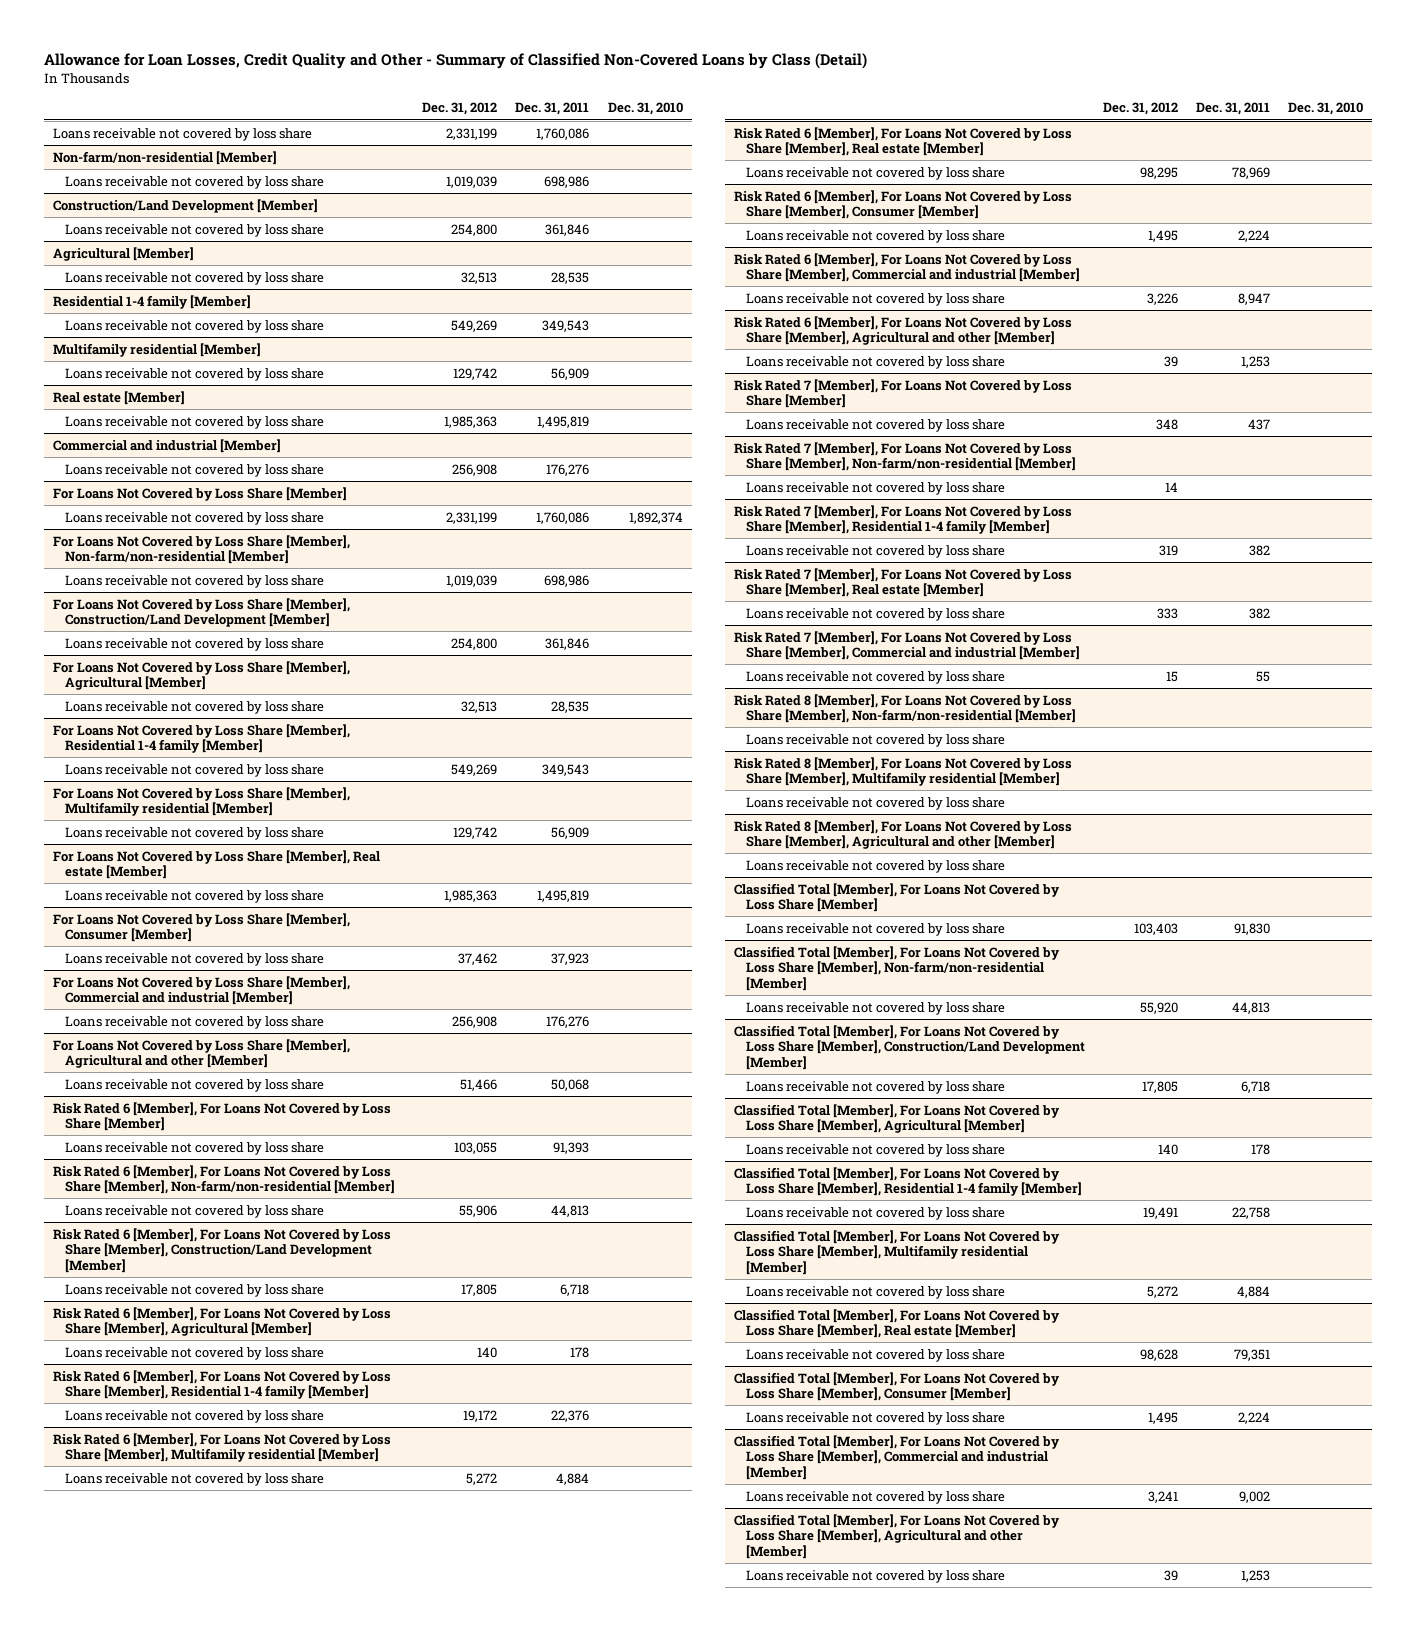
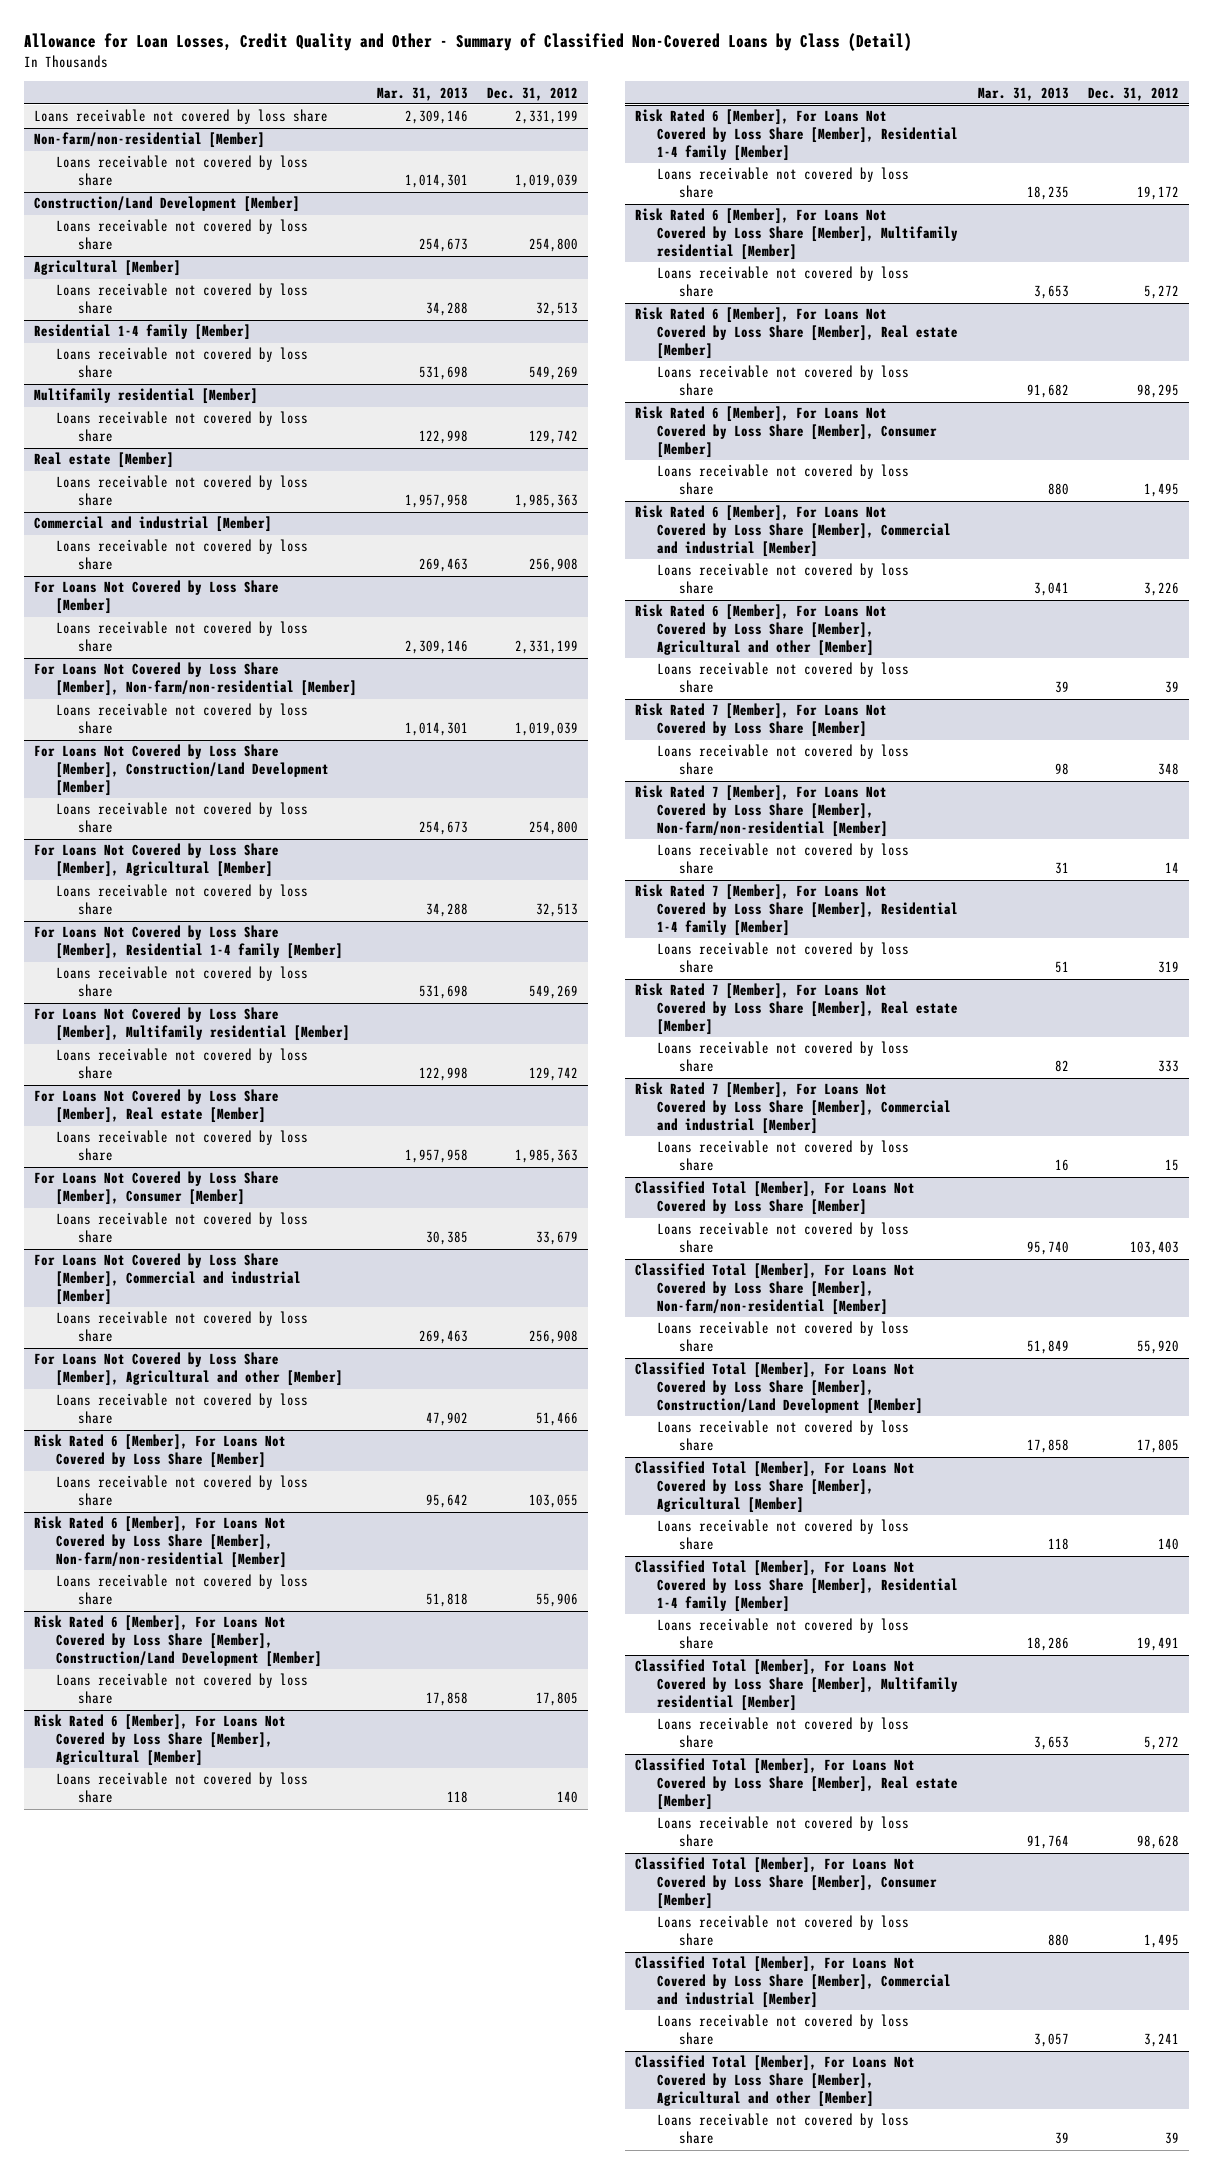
[515,102,590,116] Dec. 31, 2011 -> none
[607,102,683,116] Dec. 31, 2010 -> none
none -> [376,86,468,101] Mar. 31, 2013
[458,952,498,965] 37,462 -> [536,1231,579,1246] 33,679
[733,693,1076,724] Risk Rated 8 [Member], For Loans Not Covered by Loss Share [Member], Non-farm/non-residential [Member] -> none
[745,733,1005,747] Loans receivable not covered by loss share -> none
[733,756,1072,787] Risk Rated 8 [Member], For Loans Not Covered by Loss Share [Member], Multifamily residential [Member] -> none
[745,796,1005,810] Loans receivable not covered by loss share -> none
[733,819,1072,850] Risk Rated 8 [Member], For Loans Not Covered by Loss Share [Member], Agricultural and other [Member] -> none
[745,859,1005,873] Loans receivable not covered by loss share -> none

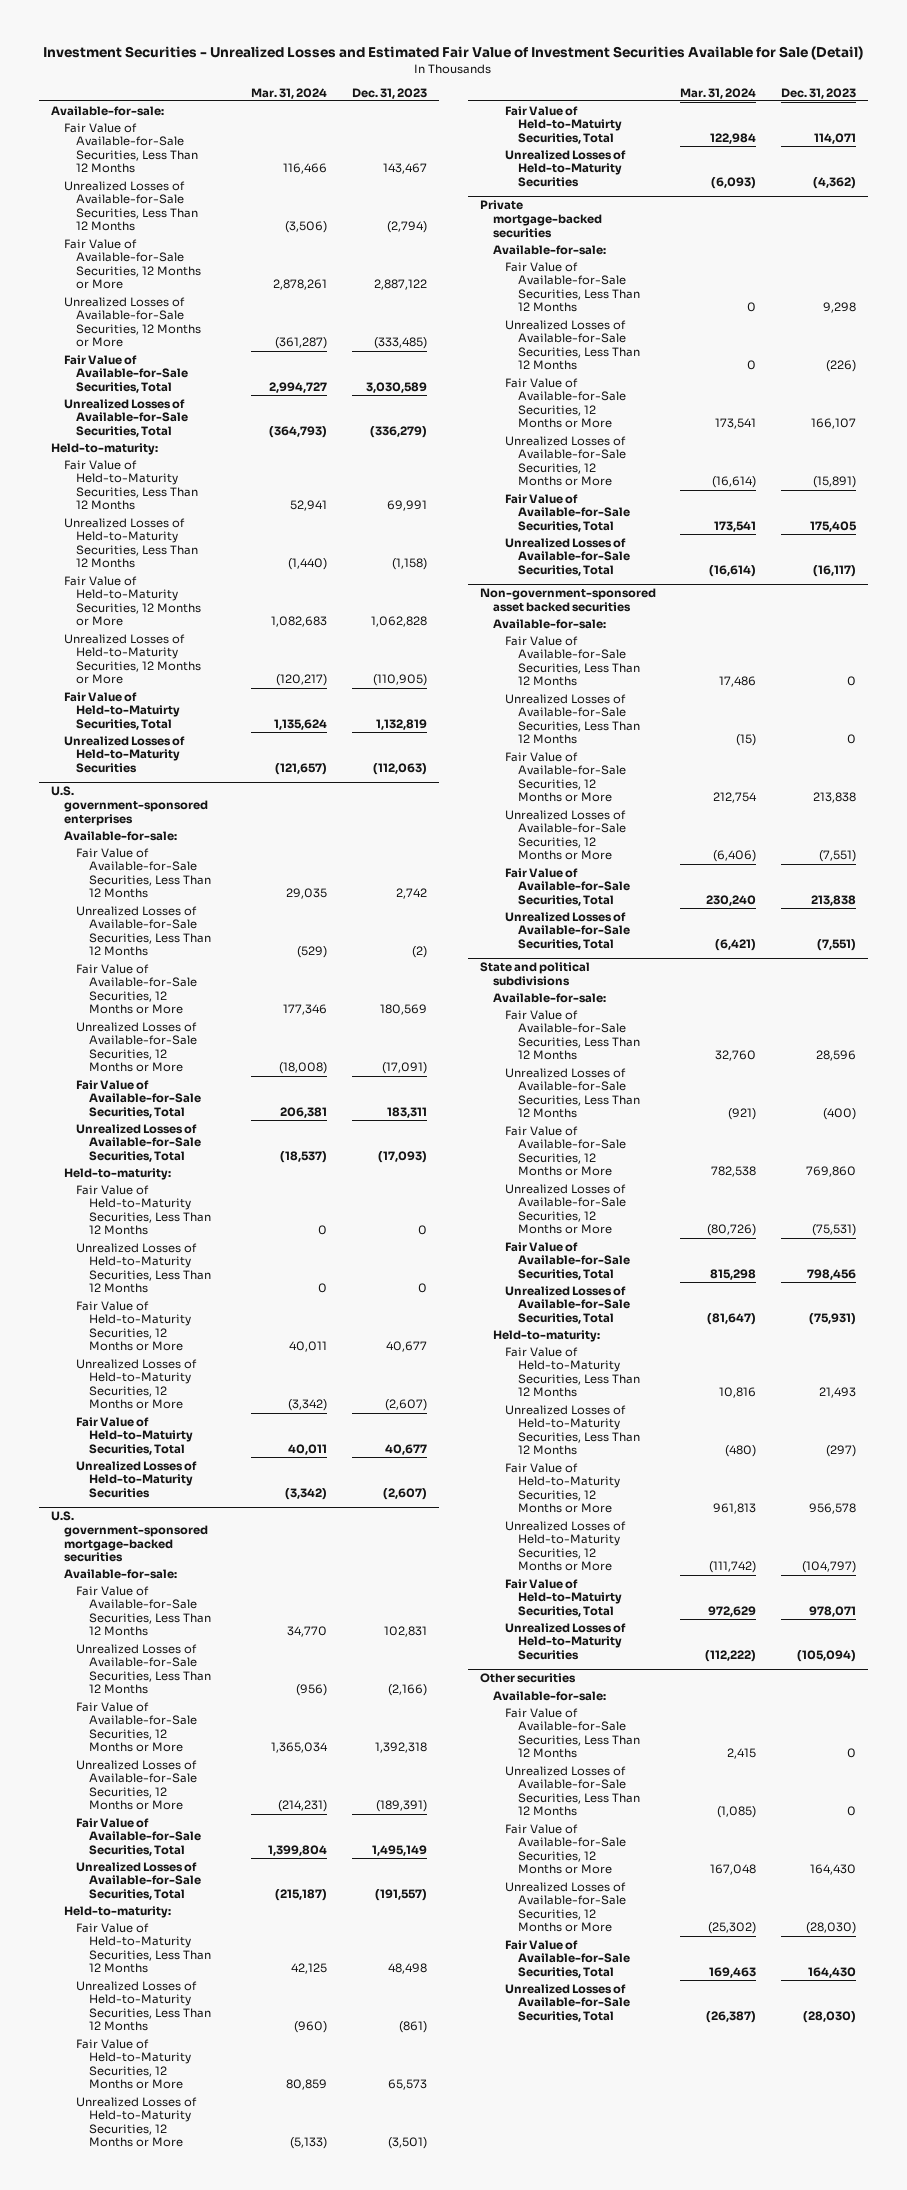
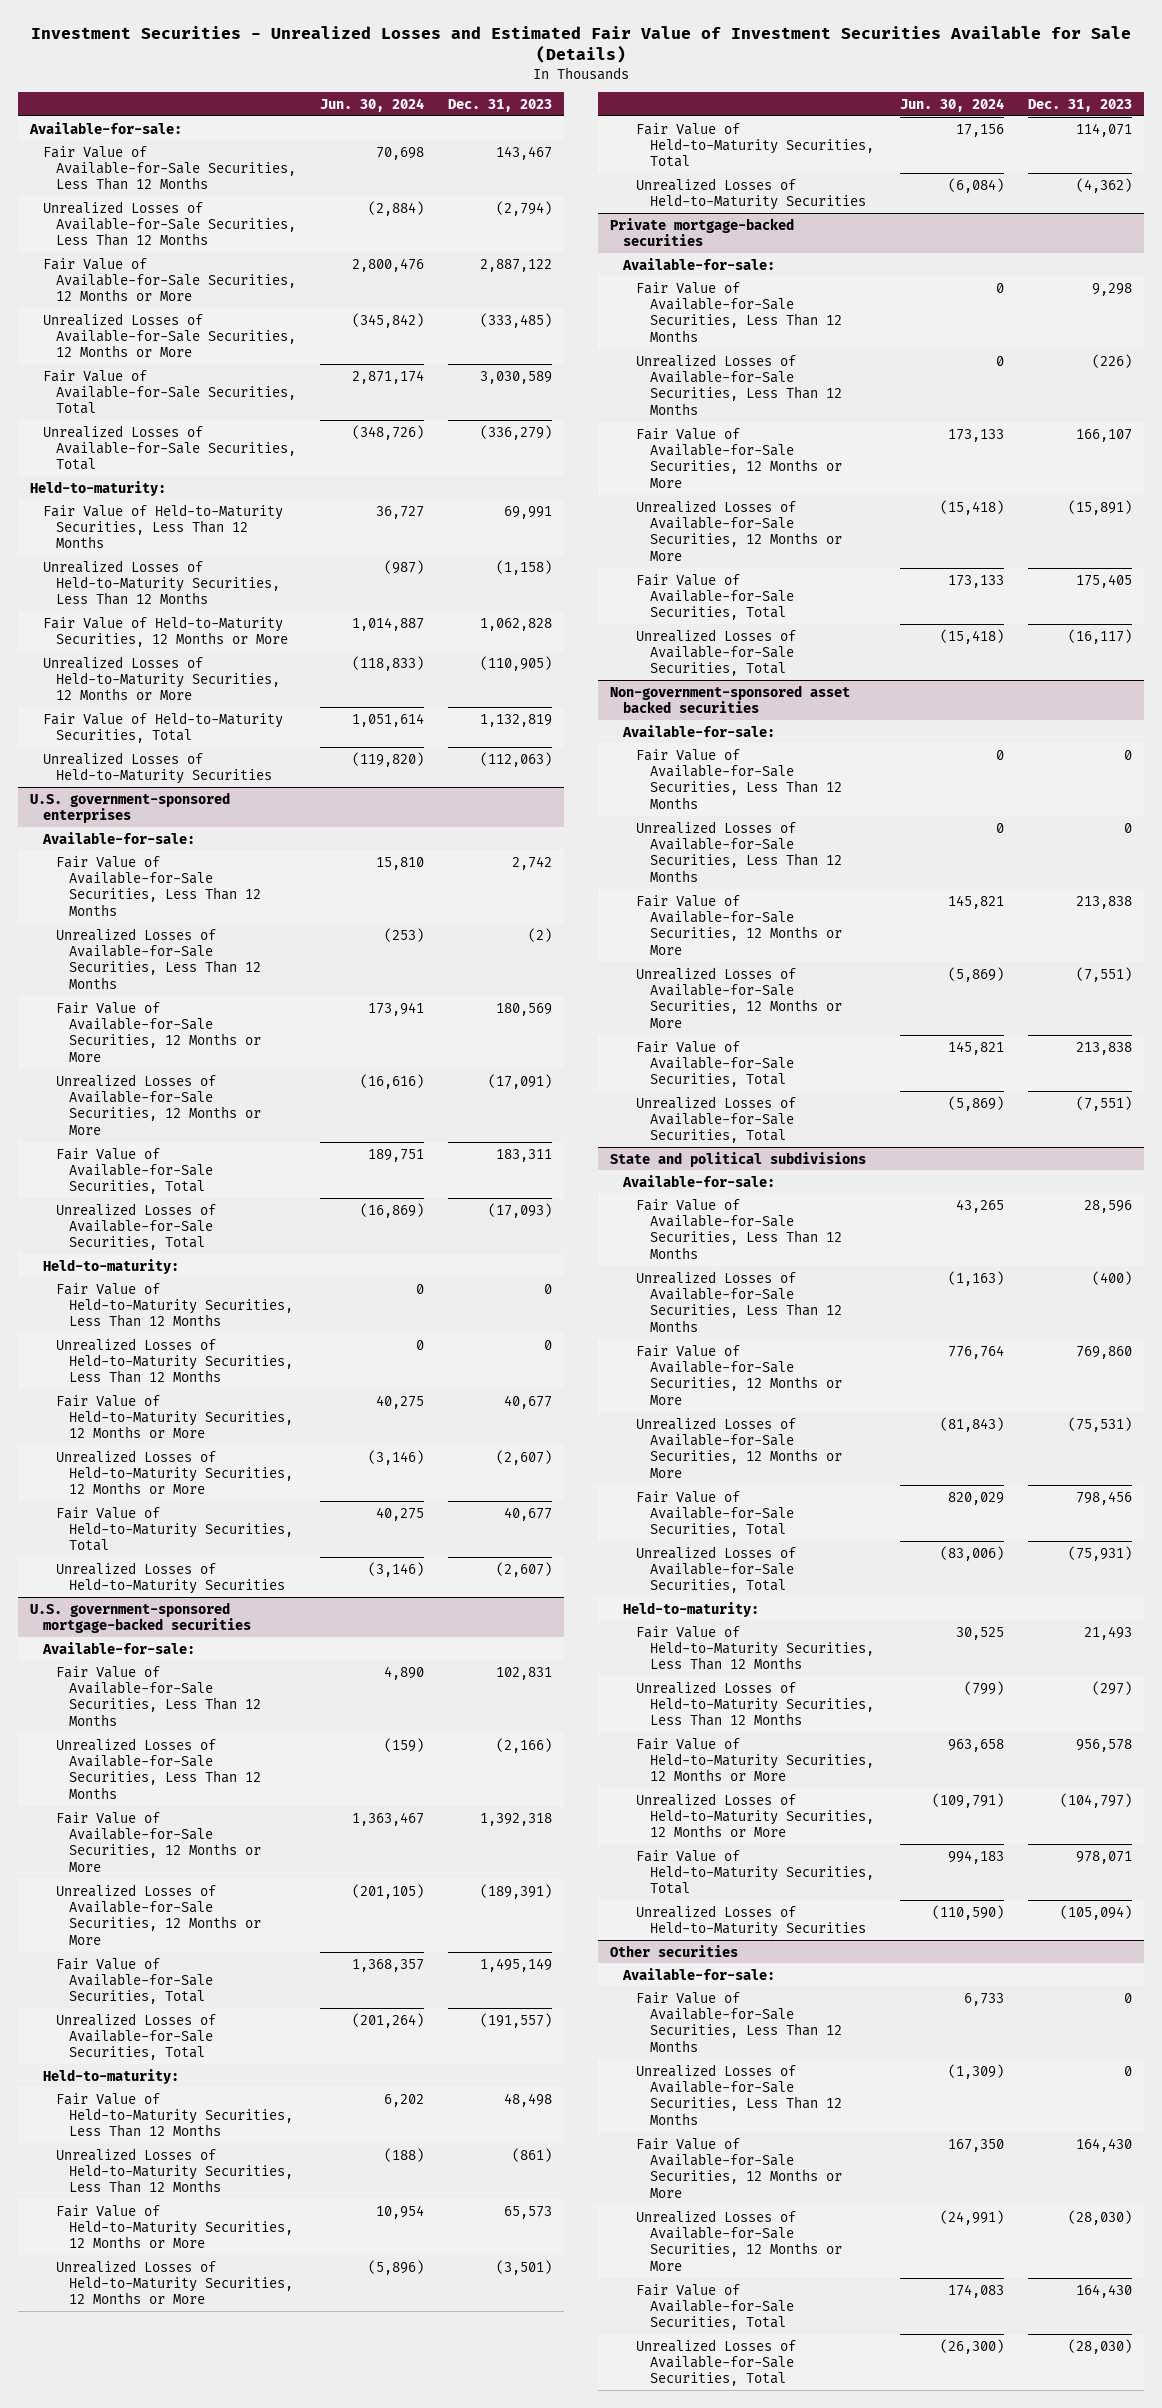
[43,45,864,60] Investment Securities - Unrealized Losses and Estimated Fair Value of Investment Securities Available for Sale (Detail) -> [30,25,1131,64] Investment Securities - Unrealized Losses and Estimated Fair Value of Investment Securities Available for Sale (Details)
[251,87,328,99] Mar. 31, 2024 -> none
none -> [319,97,424,112] Jun. 30, 2024
[63,691,181,730] Fair Value of Held-to-Matuirty Securities, Total -> [42,711,283,743] Fair Value of Held-to-Maturity Securities, Total
[76,1416,193,1455] Fair Value of Held-to-Matuirty Securities, Total -> [55,1506,294,1552] Fair Value of Held-to-Maturity Securities, Total
[505,105,623,144] Fair Value of Held-to-Matuirty Securities, Total -> [636,122,874,168] Fair Value of Held-to-Maturity Securities, Total
[505,1578,623,1617] Fair Value of Held-to-Matuirty Securities, Total -> [636,1849,874,1895] Fair Value of Held-to-Maturity Securities, Total

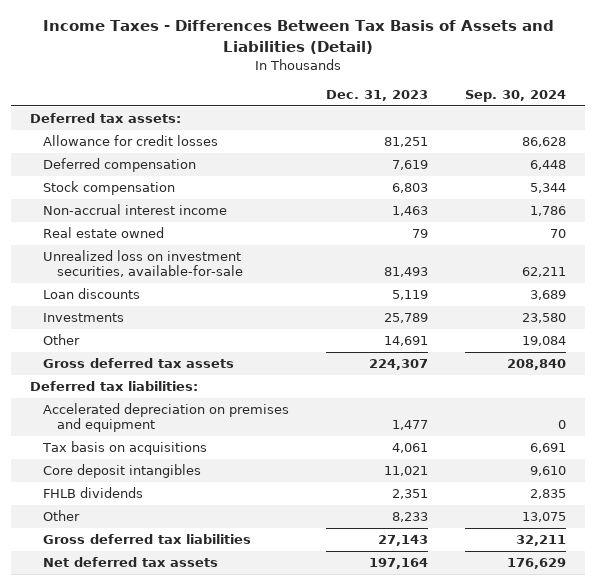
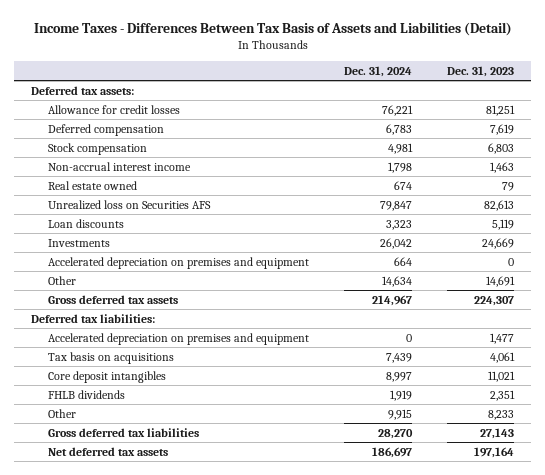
[465,90,567,103] Sep. 30, 2024 -> none
none -> [343,65,412,77] Dec. 31, 2024
[43,250,243,278] Unrealized loss on investment securities, available-for-sale -> none
none -> [47,199,211,210] Unrealized loss on Securities AFS
[384,313,429,324] 25,789 -> [481,237,514,249] 24,669
none -> [47,256,309,269] Accelerated depreciation on premises and equipment

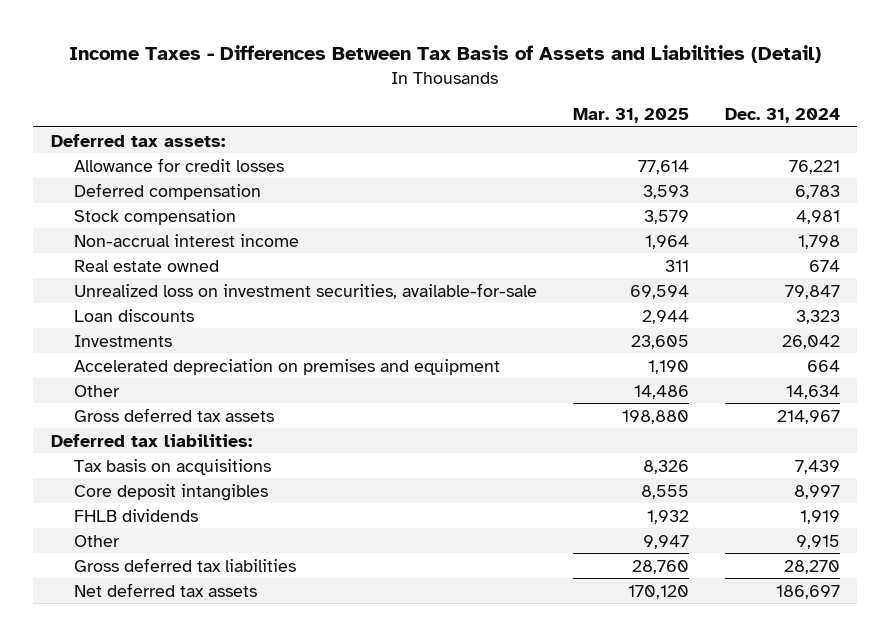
[446,65,514,77] Dec. 31, 2023 -> none
none -> [572,108,689,124] Mar. 31, 2025
[47,199,211,210] Unrealized loss on Securities AFS -> [74,282,538,299] Unrealized loss on investment securities, available-for-sale
[47,332,309,345] Accelerated depreciation on premises and equipment -> none

